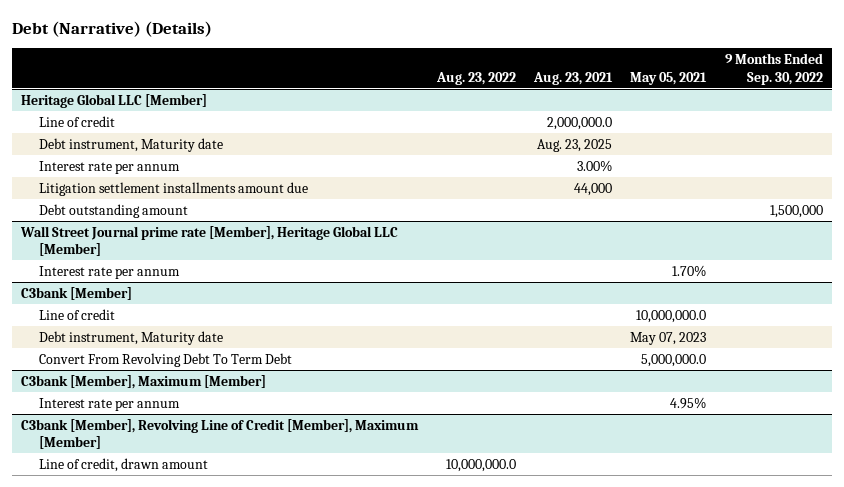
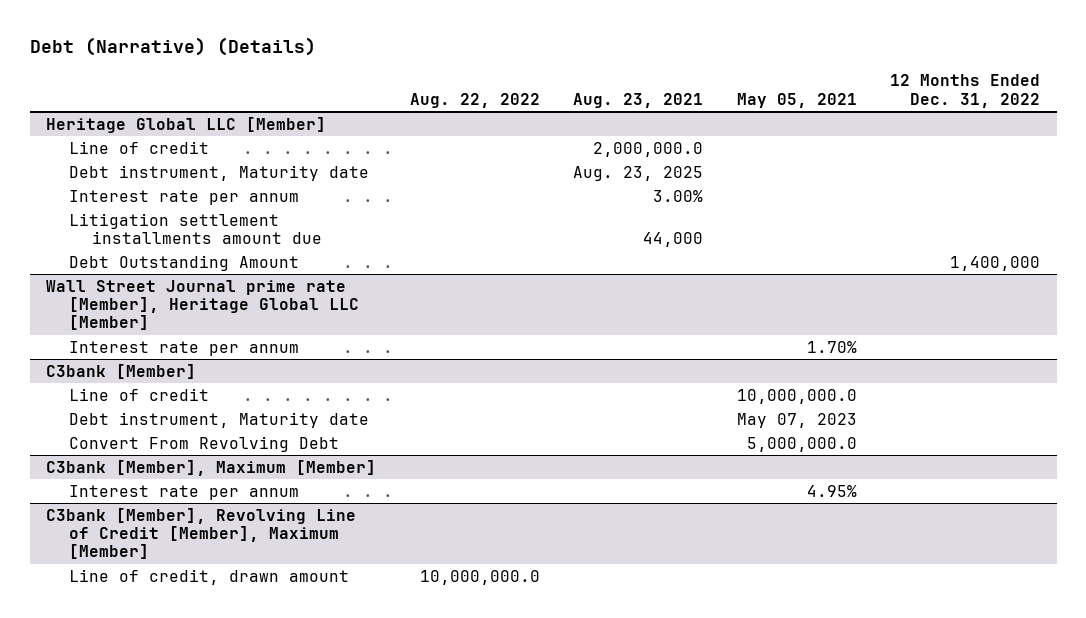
[435,71,516,85] Aug. 23, 2022 -> none
[724,53,823,85] 9 Months Ended Sep. 30, 2022 -> none
none -> [409,92,540,108] Aug. 22, 2022
none -> [889,74,1040,108] 12 Months Ended Dec. 31, 2022
[38,203,188,218] Debt outstanding amount -> [68,254,299,271] Debt Outstanding Amount
[38,352,292,367] Convert From Revolving Debt To Term Debt -> [68,435,339,452] Convert From Revolving Debt

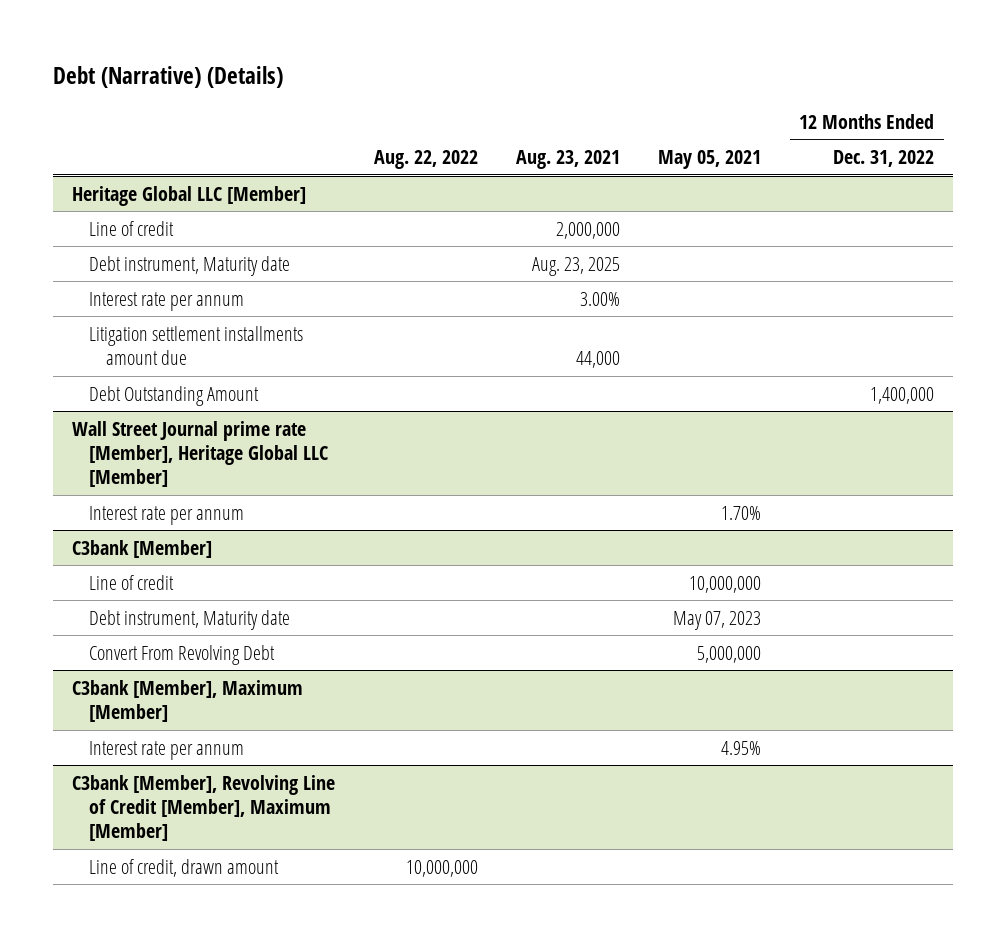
[593,141,704,157] 2,000,000.0 -> [555,221,620,239] 2,000,000
[736,388,857,404] 10,000,000.0 -> [689,575,762,593] 10,000,000
[746,436,857,452] 5,000,000.0 -> [697,645,762,663] 5,000,000
[419,569,540,585] 10,000,000.0 -> [405,859,478,877] 10,000,000

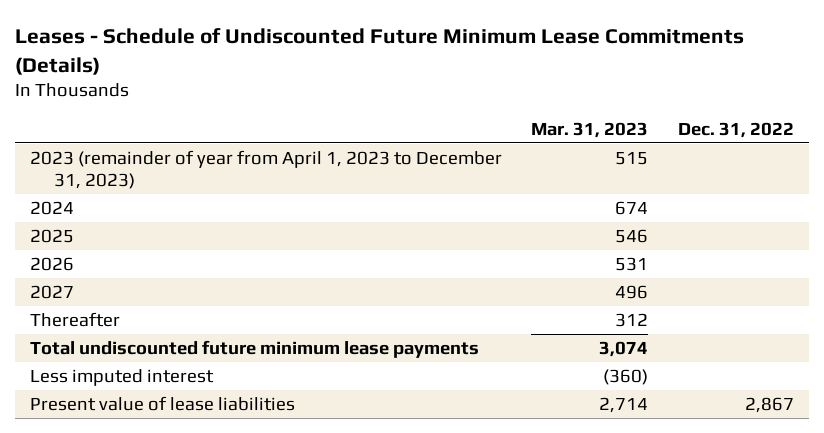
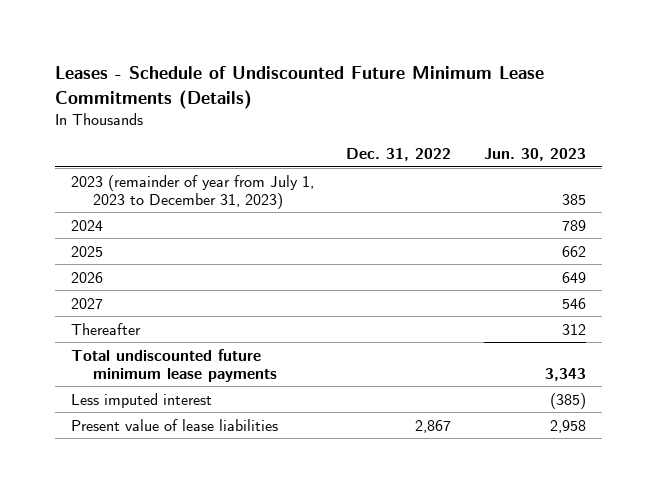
[531,121,649,138] Mar. 31, 2023 -> none
none -> [483,148,586,162] Jun. 30, 2023
[29,149,502,190] 2023 (remainder of year from April 1, 2023 to December 31, 2023) -> [71,174,315,209] 2023 (remainder of year from July 1, 2023 to December 31, 2023)

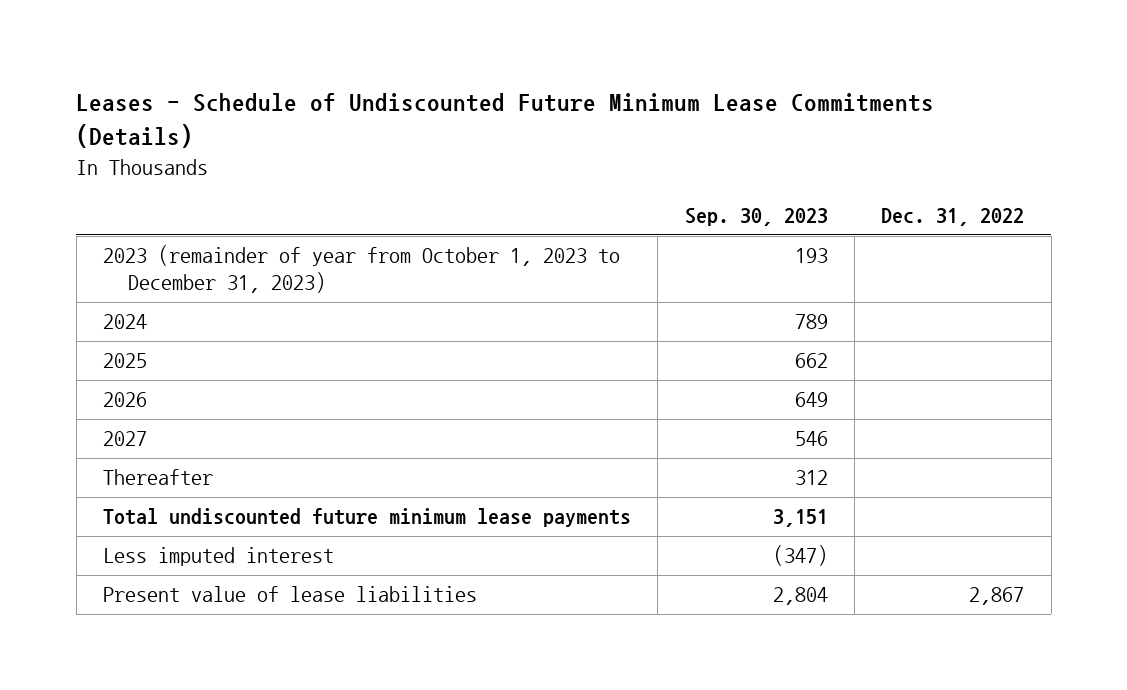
[483,148,586,162] Jun. 30, 2023 -> none
none -> [684,208,828,227] Sep. 30, 2023
[71,174,315,209] 2023 (remainder of year from July 1, 2023 to December 31, 2023) -> [103,245,621,294] 2023 (remainder of year from October 1, 2023 to December 31, 2023)

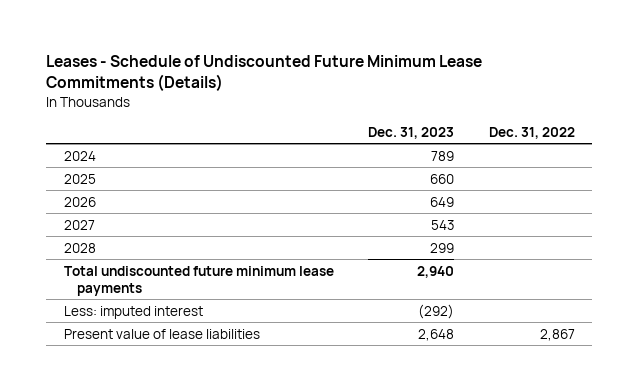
[684,208,828,227] Sep. 30, 2023 -> none
none -> [368,126,455,139] Dec. 31, 2023
[103,245,621,294] 2023 (remainder of year from October 1, 2023 to December 31, 2023) -> none
[103,469,214,486] Thereafter -> none
none -> [63,242,96,253] 2028
[103,547,335,567] Less imputed interest -> [63,305,203,319] Less: imputed interest

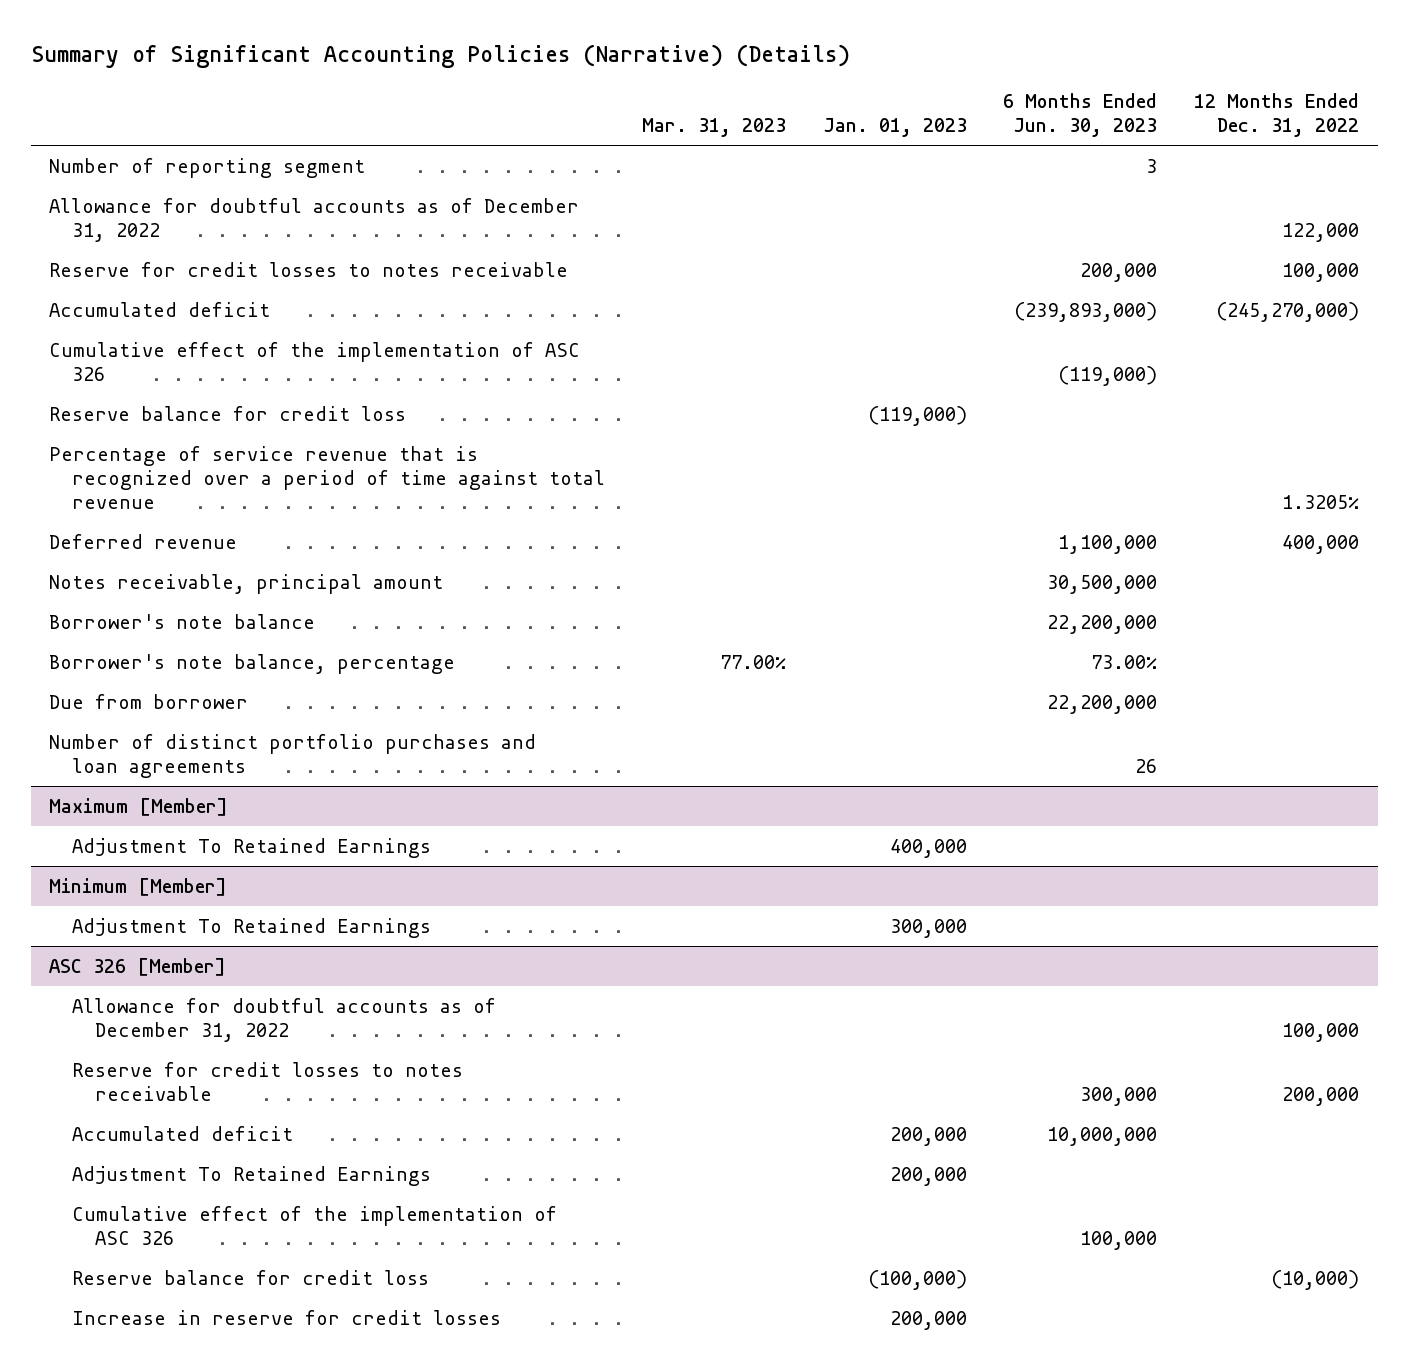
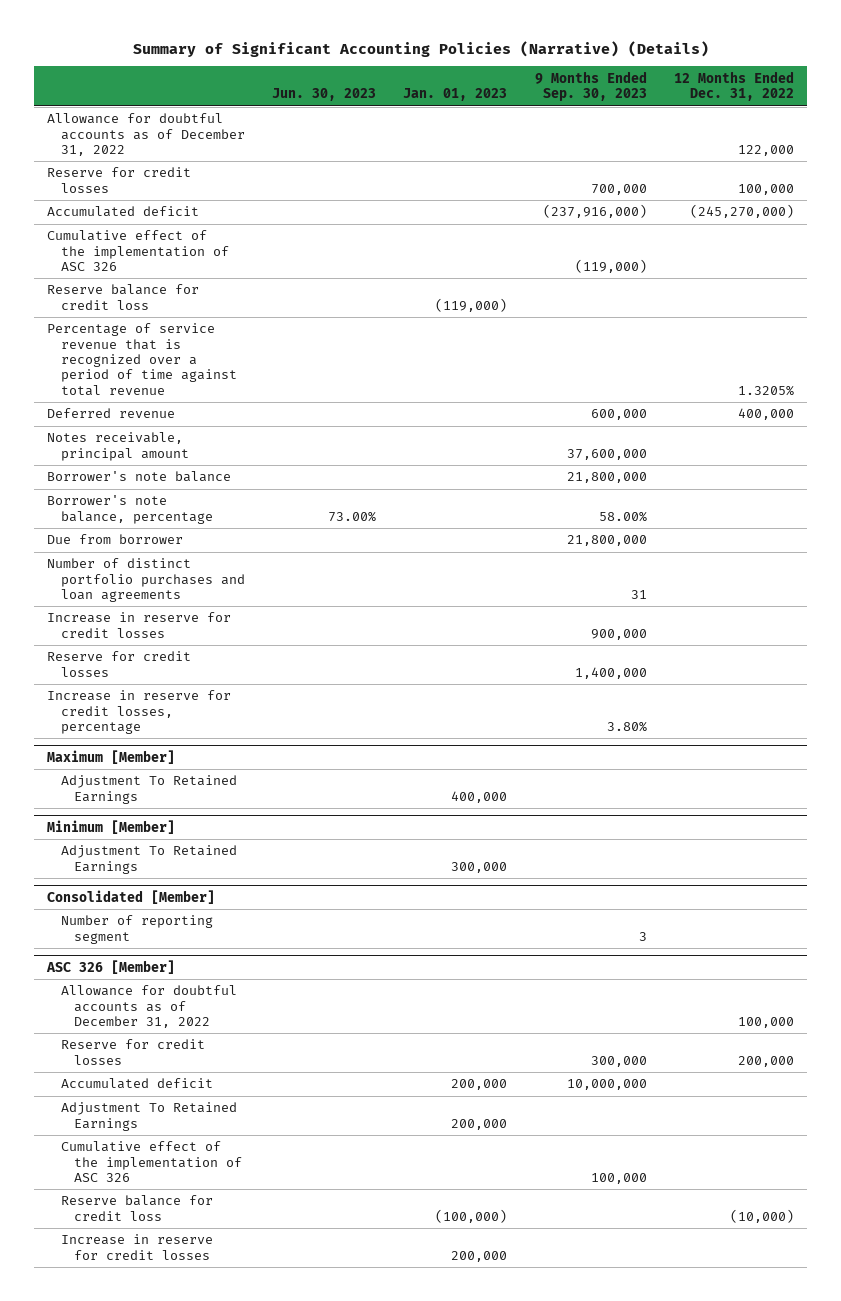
[641,118,786,138] Mar. 31, 2023 -> none
[1003,92,1158,138] 6 Months Ended Jun. 30, 2023 -> none
none -> [272,88,377,102] Jun. 30, 2023
none -> [534,70,647,102] 9 Months Ended Sep. 30, 2023
[49,157,366,178] Number of reporting segment -> none
[49,261,569,277] Reserve for credit losses to notes receivable -> [47,167,192,193] Reserve for credit losses
none -> [47,612,232,638] Increase in reserve for credit losses
none -> [47,651,192,677] Reserve for credit losses
none -> [47,690,232,735] Increase in reserve for credit losses, percentage
none -> [47,890,216,905] Consolidated [Member]
none -> [60,915,213,944] Number of reporting segment
[72,1061,464,1101] Reserve for credit losses to notes receivable -> [60,1039,205,1065] Reserve for credit losses

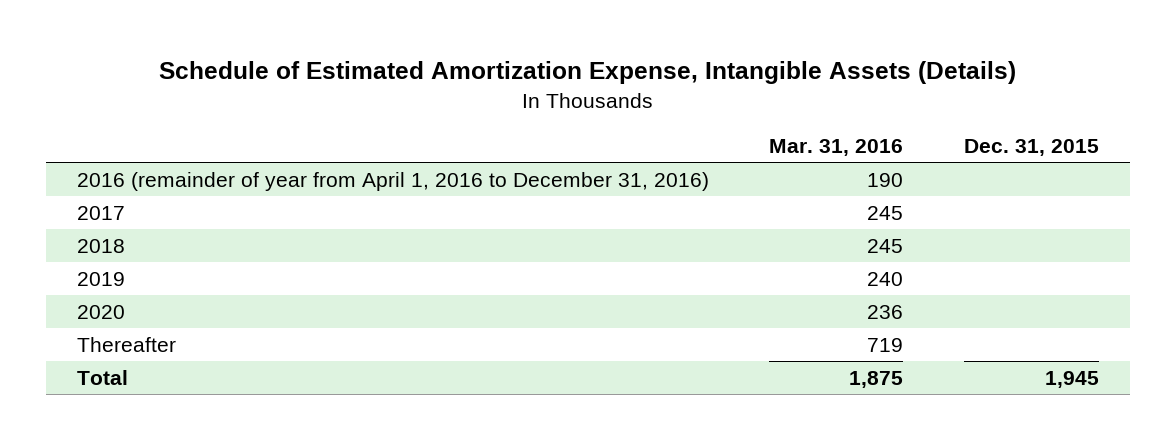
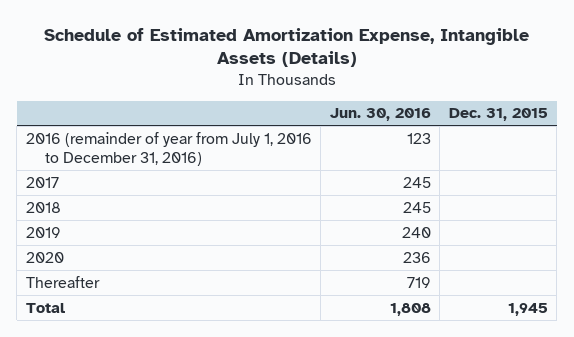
[769,139,904,157] Mar. 31, 2016 -> none
none -> [329,108,431,122] Jun. 30, 2016
[76,171,709,191] 2016 (remainder of year from April 1, 2016 to December 31, 2016) -> [25,131,312,166] 2016 (remainder of year from July 1, 2016 to December 31, 2016)

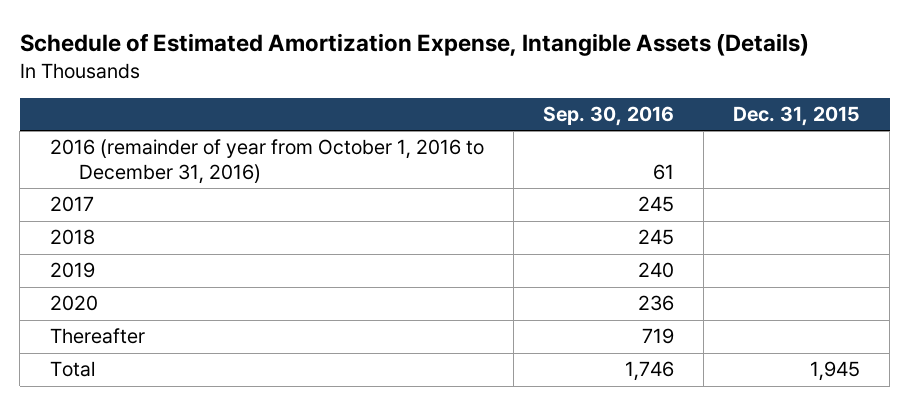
[329,108,431,122] Jun. 30, 2016 -> none
none -> [542,106,674,127] Sep. 30, 2016
[25,131,312,166] 2016 (remainder of year from July 1, 2016 to December 31, 2016) -> [49,139,484,185] 2016 (remainder of year from October 1, 2016 to December 31, 2016)

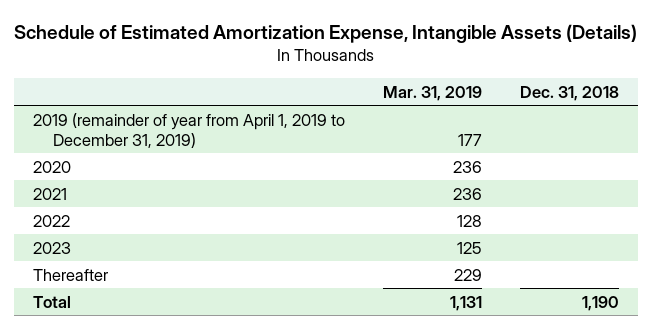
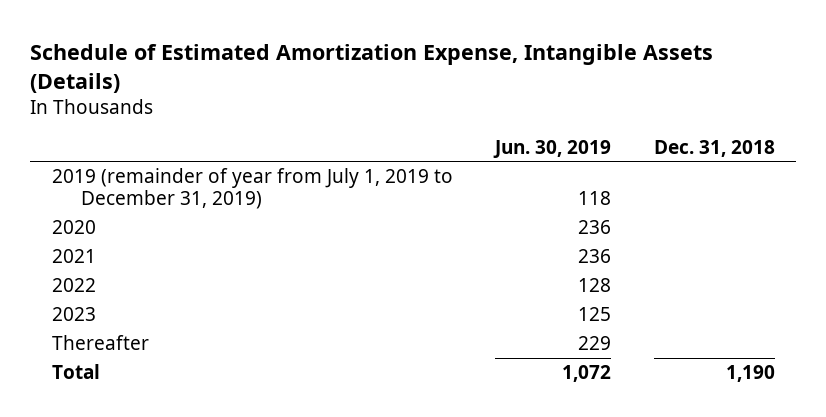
[382,85,482,101] Mar. 31, 2019 -> none
none -> [493,139,612,158] Jun. 30, 2019
[32,112,345,148] 2019 (remainder of year from April 1, 2019 to December 31, 2019) -> [51,168,453,209] 2019 (remainder of year from July 1, 2019 to December 31, 2019)

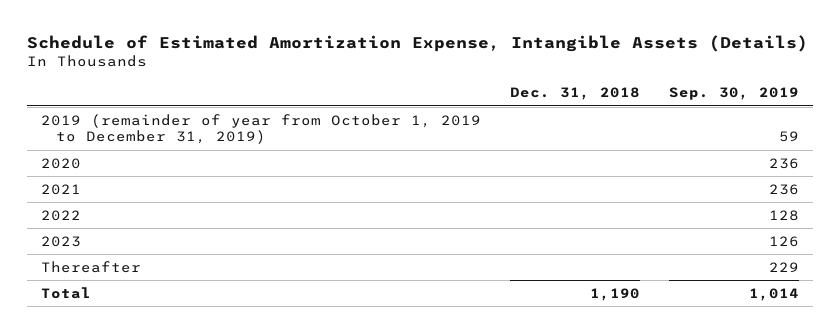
[493,139,612,158] Jun. 30, 2019 -> none
none -> [668,87,799,101] Sep. 30, 2019
[51,168,453,209] 2019 (remainder of year from July 1, 2019 to December 31, 2019) -> [41,113,482,145] 2019 (remainder of year from October 1, 2019 to December 31, 2019)

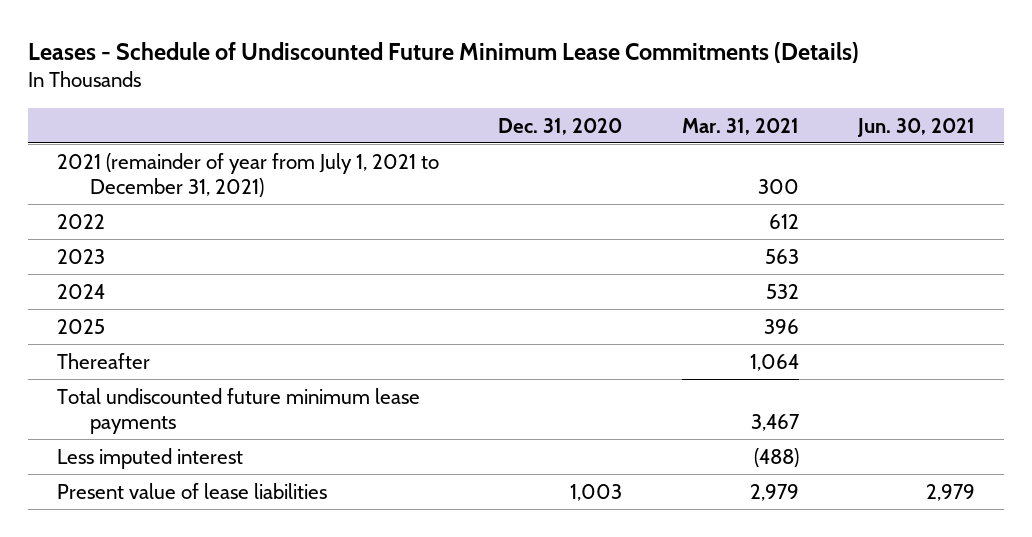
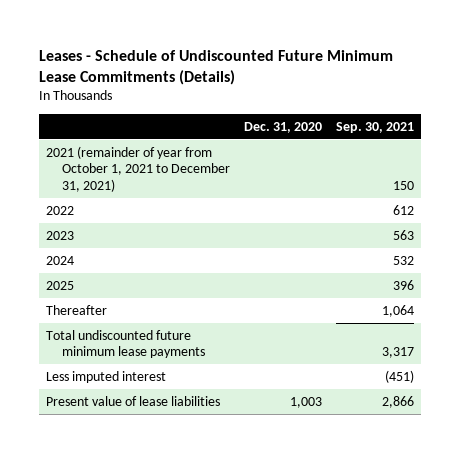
[681,117,799,135] Mar. 31, 2021 -> none
[856,117,975,137] Jun. 30, 2021 -> none
none -> [336,121,415,133] Sep. 30, 2021
[57,152,440,198] 2021 (remainder of year from July 1, 2021 to December 31, 2021) -> [46,145,231,192] 2021 (remainder of year from October 1, 2021 to December 31, 2021)

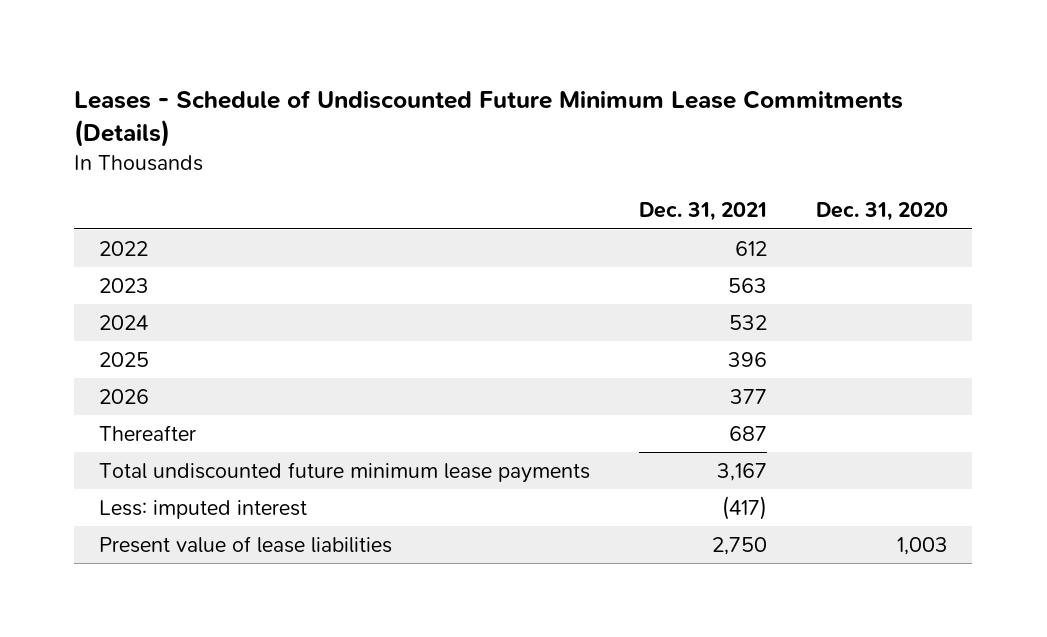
[336,121,415,133] Sep. 30, 2021 -> none
none -> [638,202,767,222] Dec. 31, 2021
[46,145,231,192] 2021 (remainder of year from October 1, 2021 to December 31, 2021) -> none
none -> [98,388,149,404] 2026
[46,370,167,383] Less imputed interest -> [98,499,307,519] Less: imputed interest

